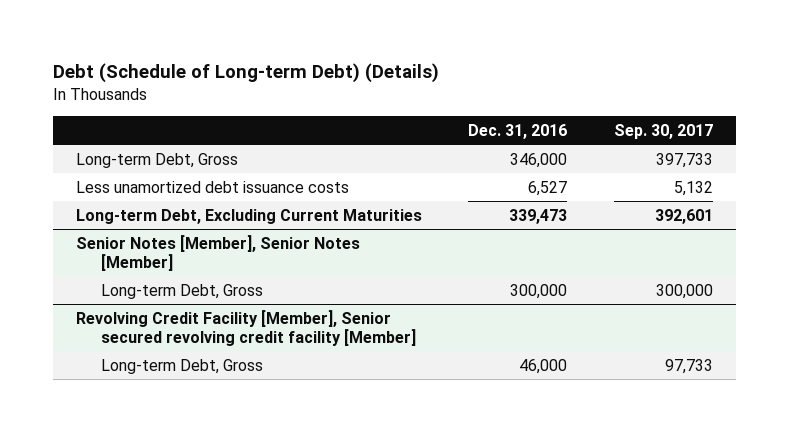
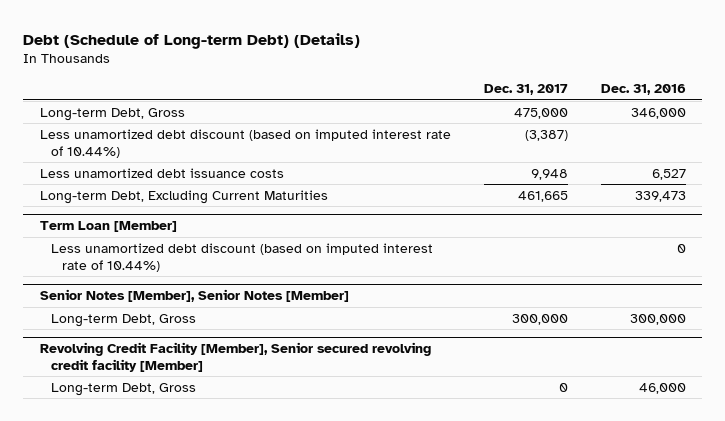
[613,123,713,139] Sep. 30, 2017 -> none
none -> [483,84,568,96] Dec. 31, 2017
none -> [39,128,451,158] Less unamortized debt discount (based on imputed interest rate of 10.44%)
none -> [39,221,177,233] Term Loan [Member]
none -> [50,242,433,272] Less unamortized debt discount (based on imputed interest rate of 10.44%)

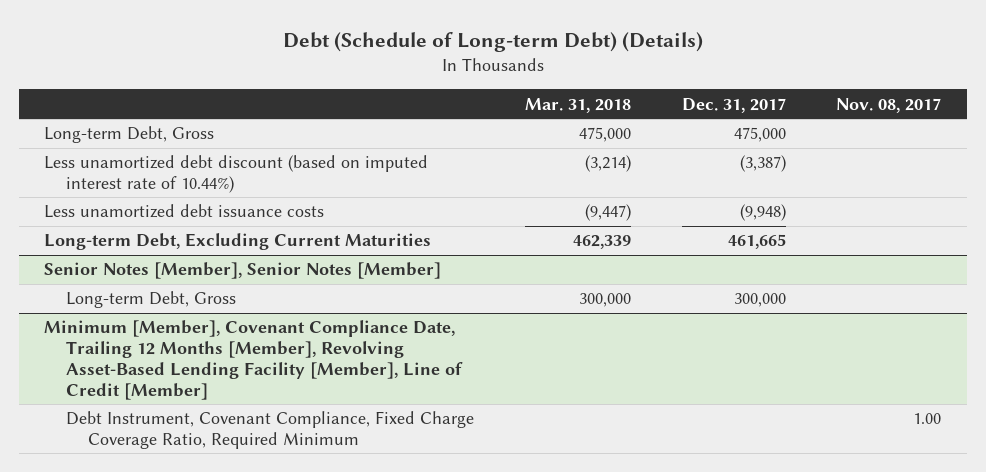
[600,84,686,96] Dec. 31, 2016 -> none
none -> [524,97,631,113] Mar. 31, 2018
none -> [836,97,942,113] Nov. 08, 2017
[530,168,568,180] 9,948 -> [739,204,786,222] (9,948)
[39,221,177,233] Term Loan [Member] -> none
[50,242,433,272] Less unamortized debt discount (based on imputed interest rate of 10.44%) -> none
[39,342,431,372] Revolving Credit Facility [Member], Senior secured revolving credit facility [Member] -> none
[50,382,196,396] Long-term Debt, Gross -> none
none -> [44,320,464,400] Minimum [Member], Covenant Compliance Date, Trailing 12 Months [Member], Revolving Asset-Based Lending Facility [Member], Line of Credit [Member]
none -> [66,411,475,450] Debt Instrument, Covenant Compliance, Fixed Charge Coverage Ratio, Required Minimum

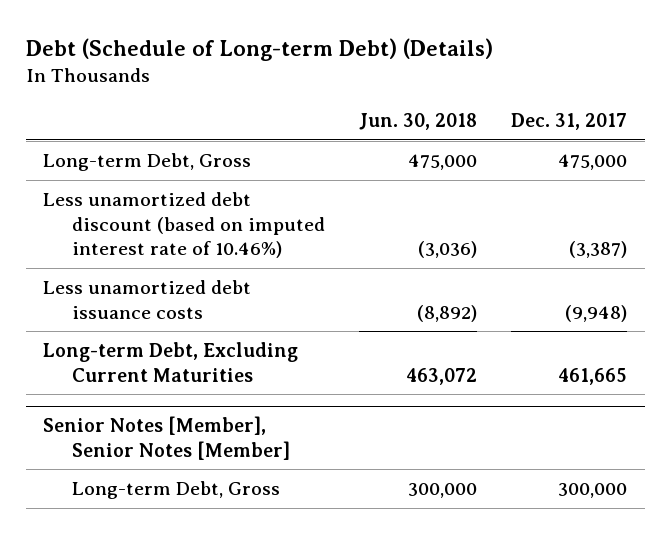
[524,97,631,113] Mar. 31, 2018 -> none
[836,97,942,113] Nov. 08, 2017 -> none
none -> [359,112,478,130] Jun. 30, 2018
[44,155,429,194] Less unamortized debt discount (based on imputed interest rate of 10.44%) -> [42,191,326,259] Less unamortized debt discount (based on imputed interest rate of 10.46%)
[44,320,464,400] Minimum [Member], Covenant Compliance Date, Trailing 12 Months [Member], Revolving Asset-Based Lending Facility [Member], Line of Credit [Member] -> none
[66,411,475,450] Debt Instrument, Covenant Compliance, Fixed Charge Coverage Ratio, Required Minimum -> none

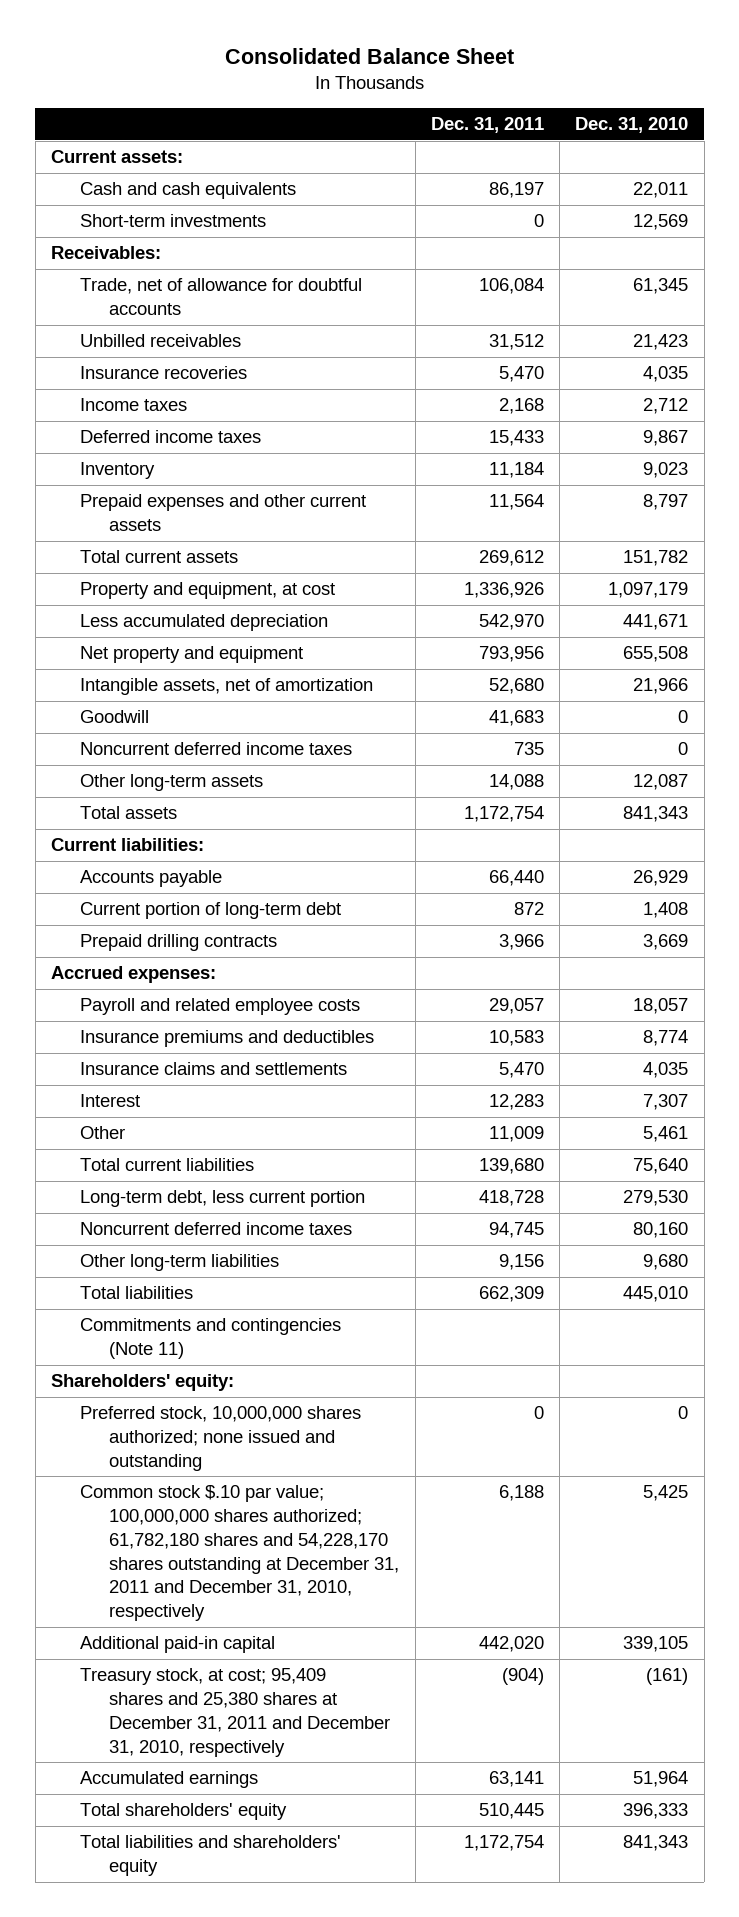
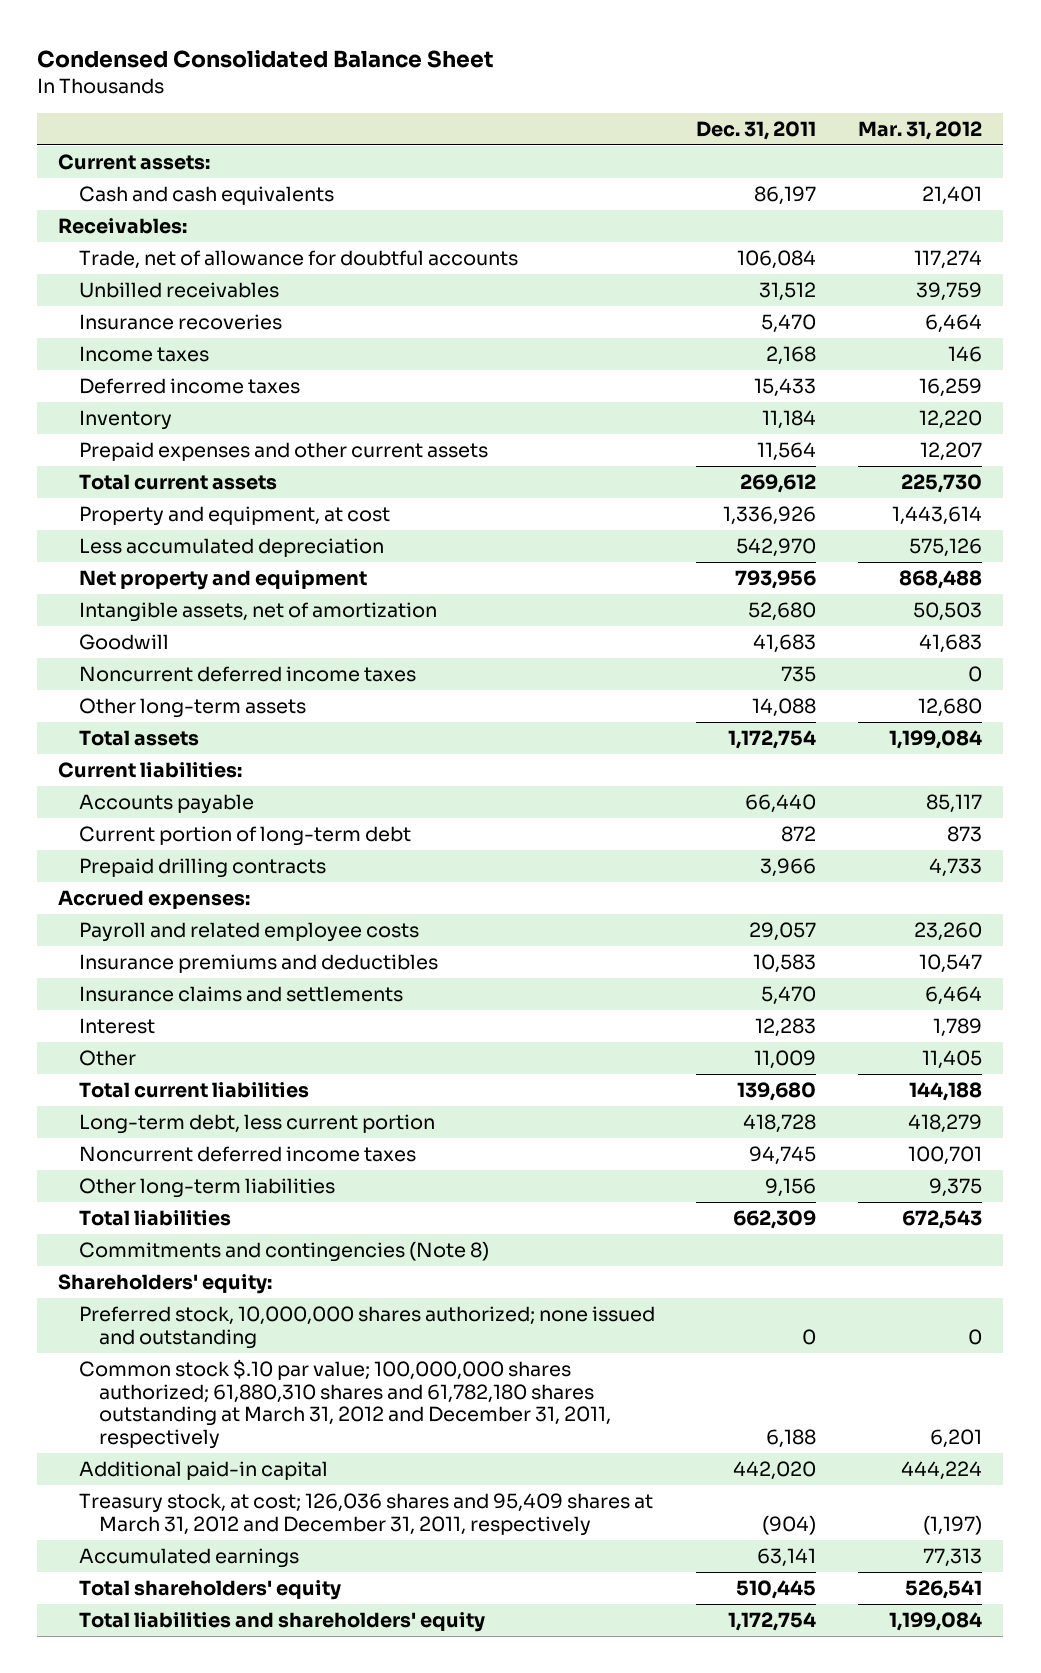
[224,48,514,65] Consolidated Balance Sheet -> [37,50,495,69] Condensed Consolidated Balance Sheet
[575,117,689,134] Dec. 31, 2010 -> none
none -> [858,120,983,140] Mar. 31, 2012
[80,214,267,228] Short-term investments -> none
[80,1318,342,1360] Commitments and contingencies (Note 11) -> [78,1241,489,1263] Commitments and contingencies (Note 8)
[80,1485,400,1622] Common stock $.10 par value; 100,000,000 shares authorized; 61,782,180 shares and 54,228,170 shares outstanding at December 31, 2011 and December 31, 2010, respectively -> [78,1359,611,1449] Common stock $.10 par value; 100,000,000 shares authorized; 61,880,310 shares and 61,782,180 shares outstanding at March 31, 2012 and December 31, 2011, respectively
[80,1668,391,1757] Treasury stock, at cost; 95,409 shares and 25,380 shares at December 31, 2011 and December 31, 2010, respectively -> [78,1493,653,1536] Treasury stock, at cost; 126,036 shares and 95,409 shares at March 31, 2012 and December 31, 2011, respectively

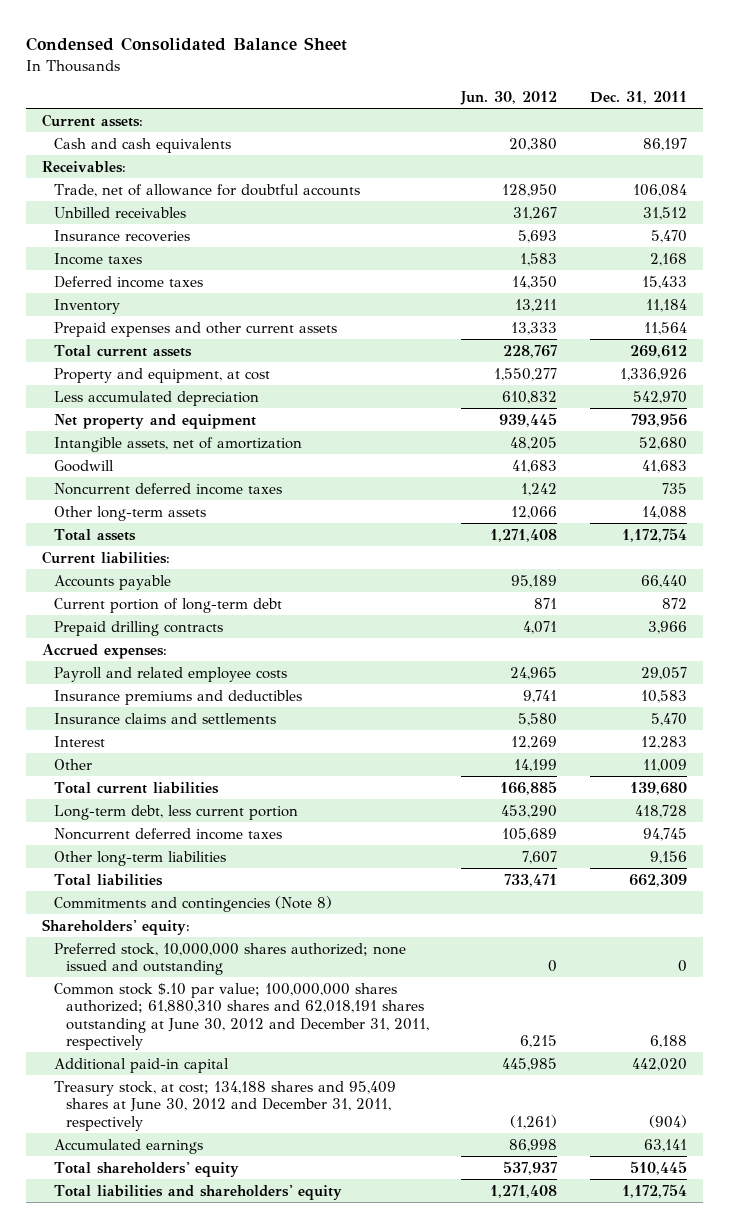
[858,120,983,140] Mar. 31, 2012 -> none
none -> [460,91,558,106] Jun. 30, 2012
[78,1359,611,1449] Common stock $.10 par value; 100,000,000 shares authorized; 61,880,310 shares and 61,782,180 shares outstanding at March 31, 2012 and December 31, 2011, respectively -> [54,982,430,1051] Common stock $.10 par value; 100,000,000 shares authorized; 61,880,310 shares and 62,018,191 shares outstanding at June 30, 2012 and December 31, 2011, respectively
[78,1493,653,1536] Treasury stock, at cost; 126,036 shares and 95,409 shares at March 31, 2012 and December 31, 2011, respectively -> [54,1080,397,1131] Treasury stock, at cost; 134,188 shares and 95,409 shares at June 30, 2012 and December 31, 2011, respectively

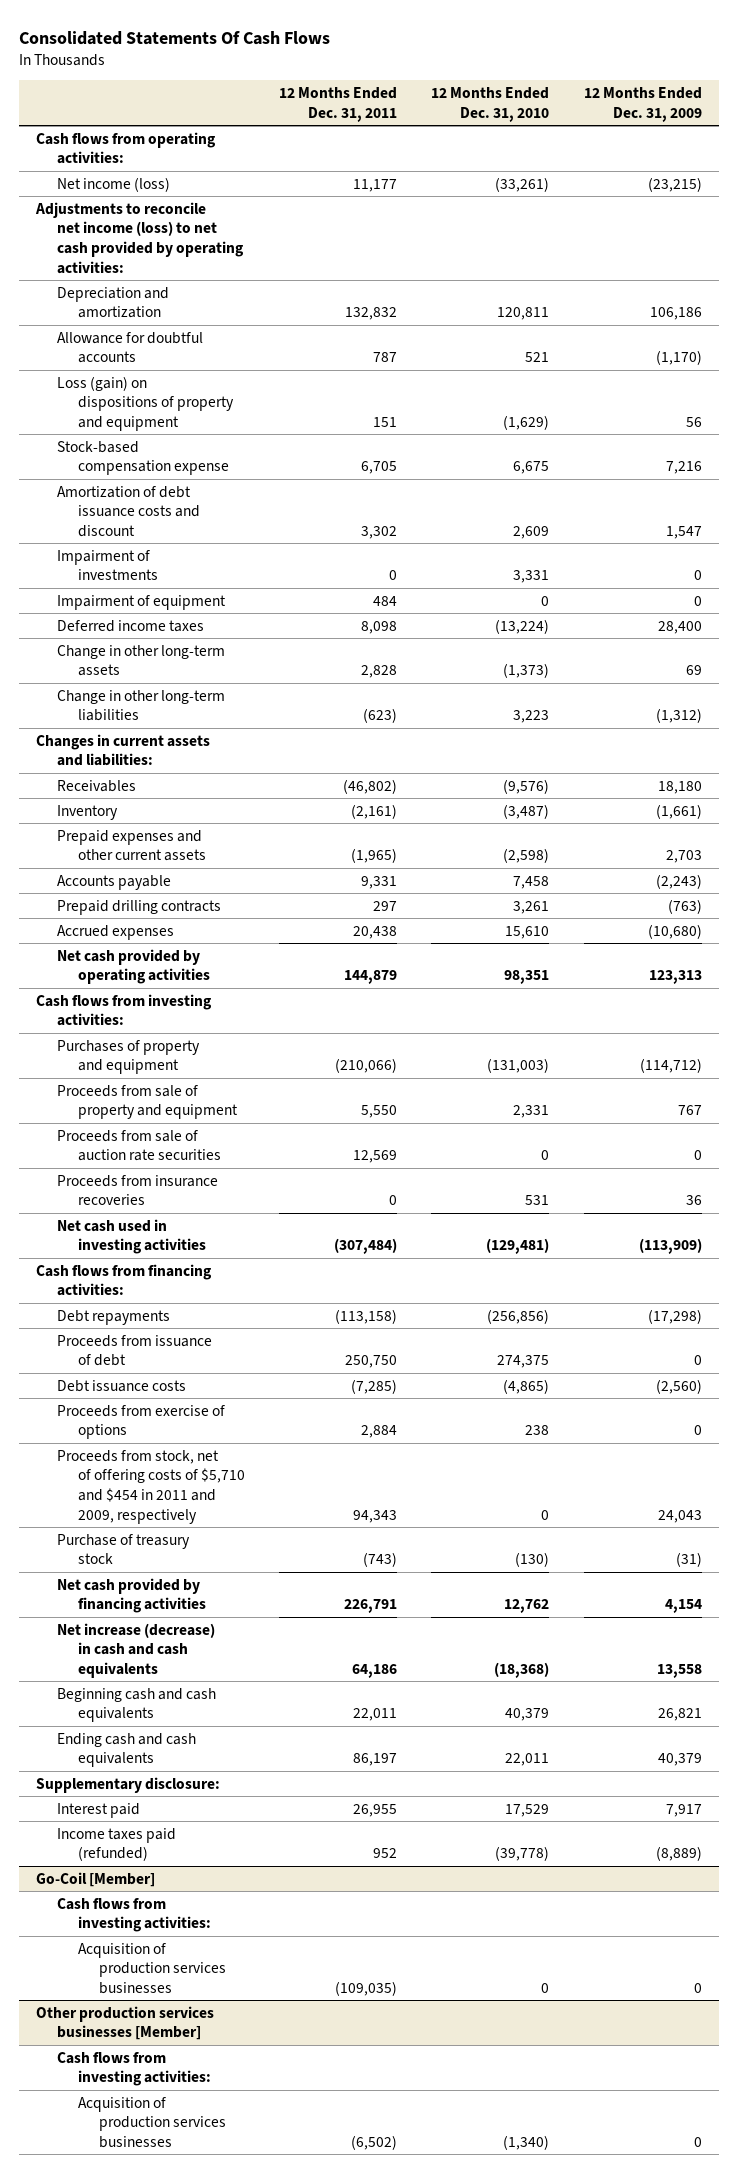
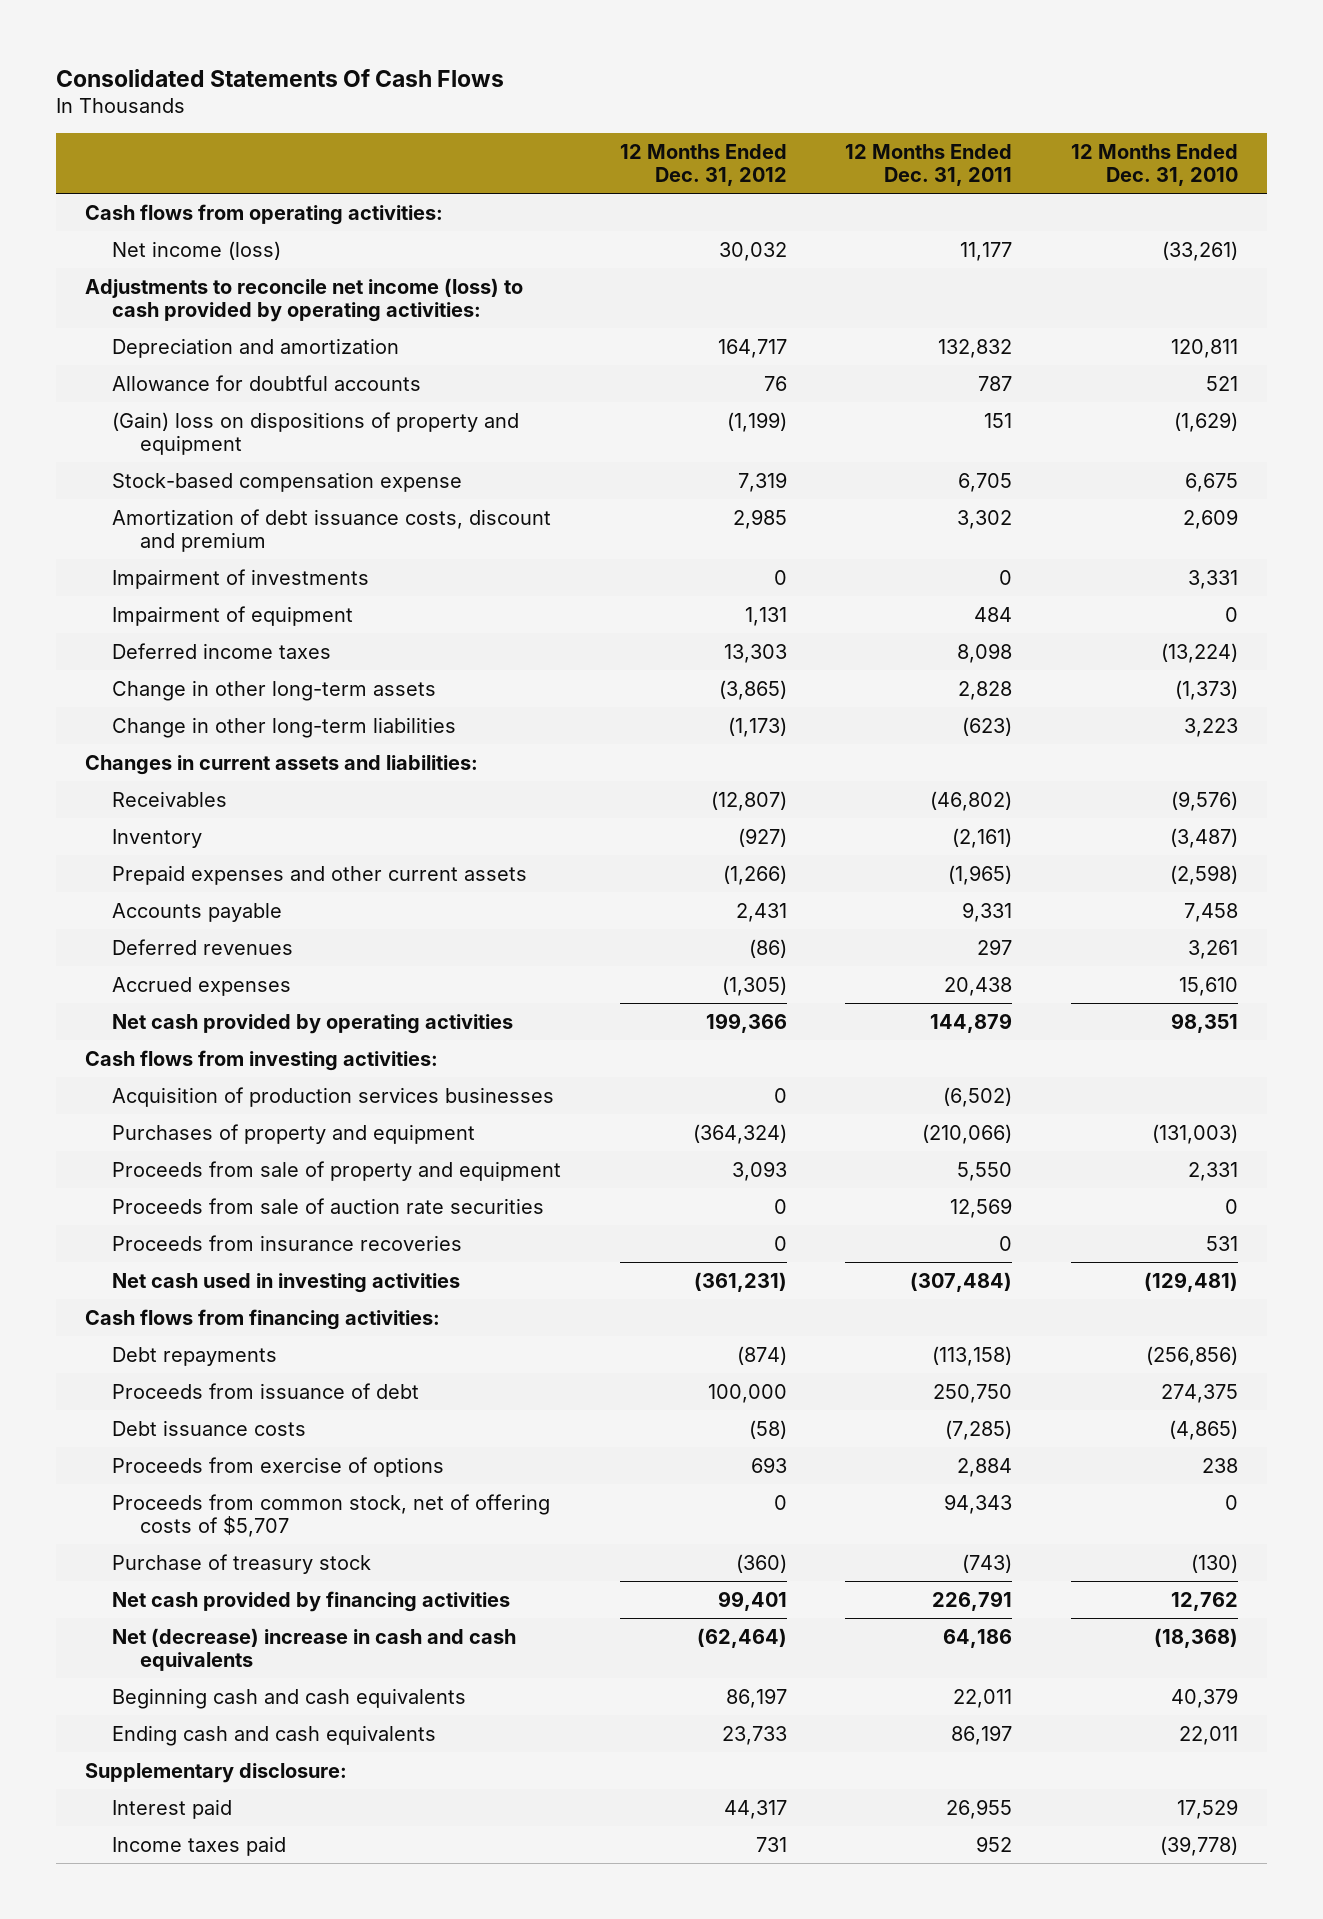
[583,87,702,122] 12 Months Ended Dec. 31, 2009 -> none
none -> [619,144,787,186] 12 Months Ended Dec. 31, 2012
[35,201,245,274] Adjustments to reconcile net income (loss) to net cash provided by operating activities: -> [85,277,524,322] Adjustments to reconcile net income (loss) to cash provided by operating activities:
[57,375,234,432] Loss (gain) on dispositions of property and equipment -> [112,411,520,455] (Gain) loss on dispositions of property and equipment
[57,485,200,538] Amortization of debt issuance costs and discount -> [112,508,552,552] Amortization of debt issuance costs, discount and premium
[57,899,222,915] Prepaid drilling contracts -> [112,938,294,955] Deferred revenues
none -> [112,1086,555,1107] Acquisition of production services businesses
[57,1449,245,1524] Proceeds from stock, net of offering costs of $5,710 and $454 in 2011 and 2009, respectively -> [112,1493,551,1537] Proceeds from common stock, net of offering costs of $5,707
[57,1622,216,1679] Net increase (decrease) in cash and cash equivalents -> [112,1627,517,1671] Net (decrease) increase in cash and cash equivalents
[36,1871,156,1887] Go-Coil [Member] -> none
[57,1897,211,1933] Cash flows from investing activities: -> none
[77,1942,226,1995] Acquisition of production services businesses -> none
[36,2005,215,2041] Other production services businesses [Member] -> none
[57,2051,211,2087] Cash flows from investing activities: -> none
[77,2096,226,2149] Acquisition of production services businesses -> none
[57,1827,177,1862] Income taxes paid (refunded) -> [112,1835,287,1856] Income taxes paid

